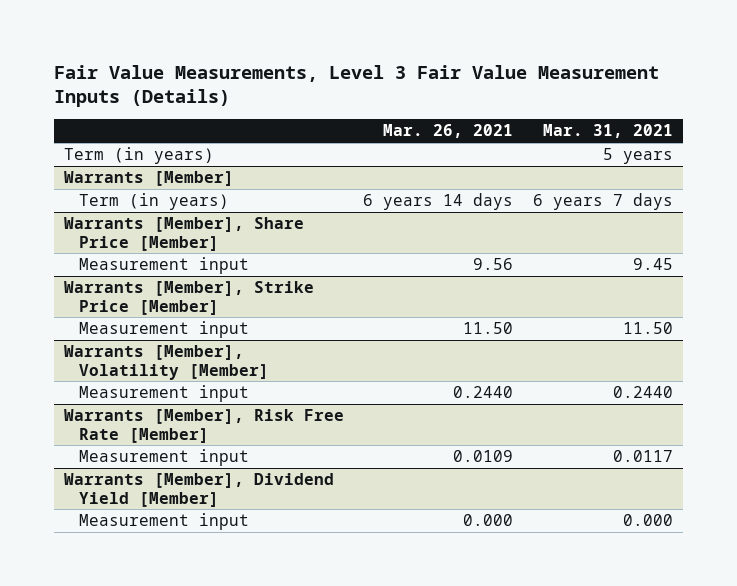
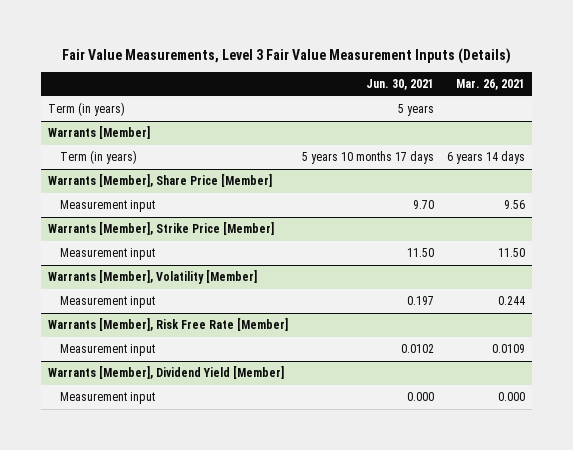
[542,124,673,139] Mar. 31, 2021 -> none
none -> [365,79,434,91] Jun. 30, 2021
[453,386,514,399] 0.2440 -> [498,296,526,306] 0.244

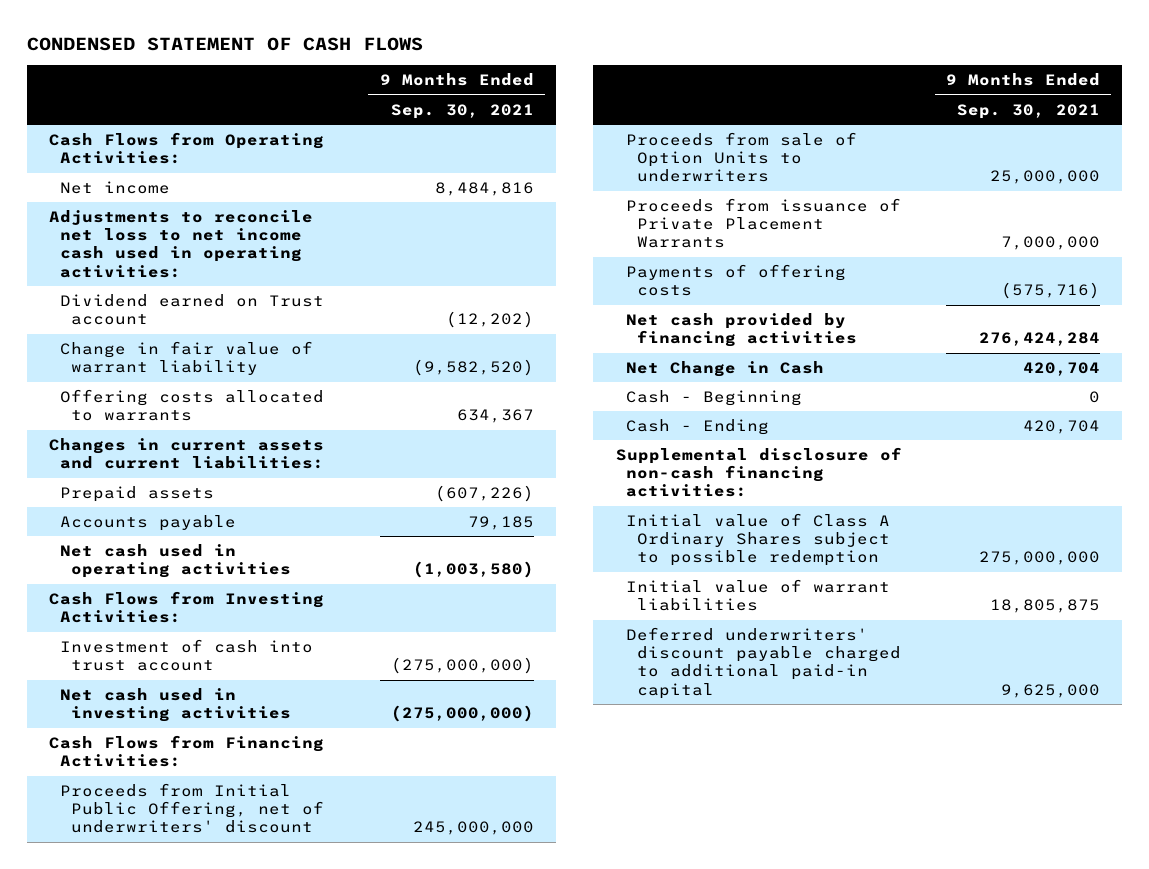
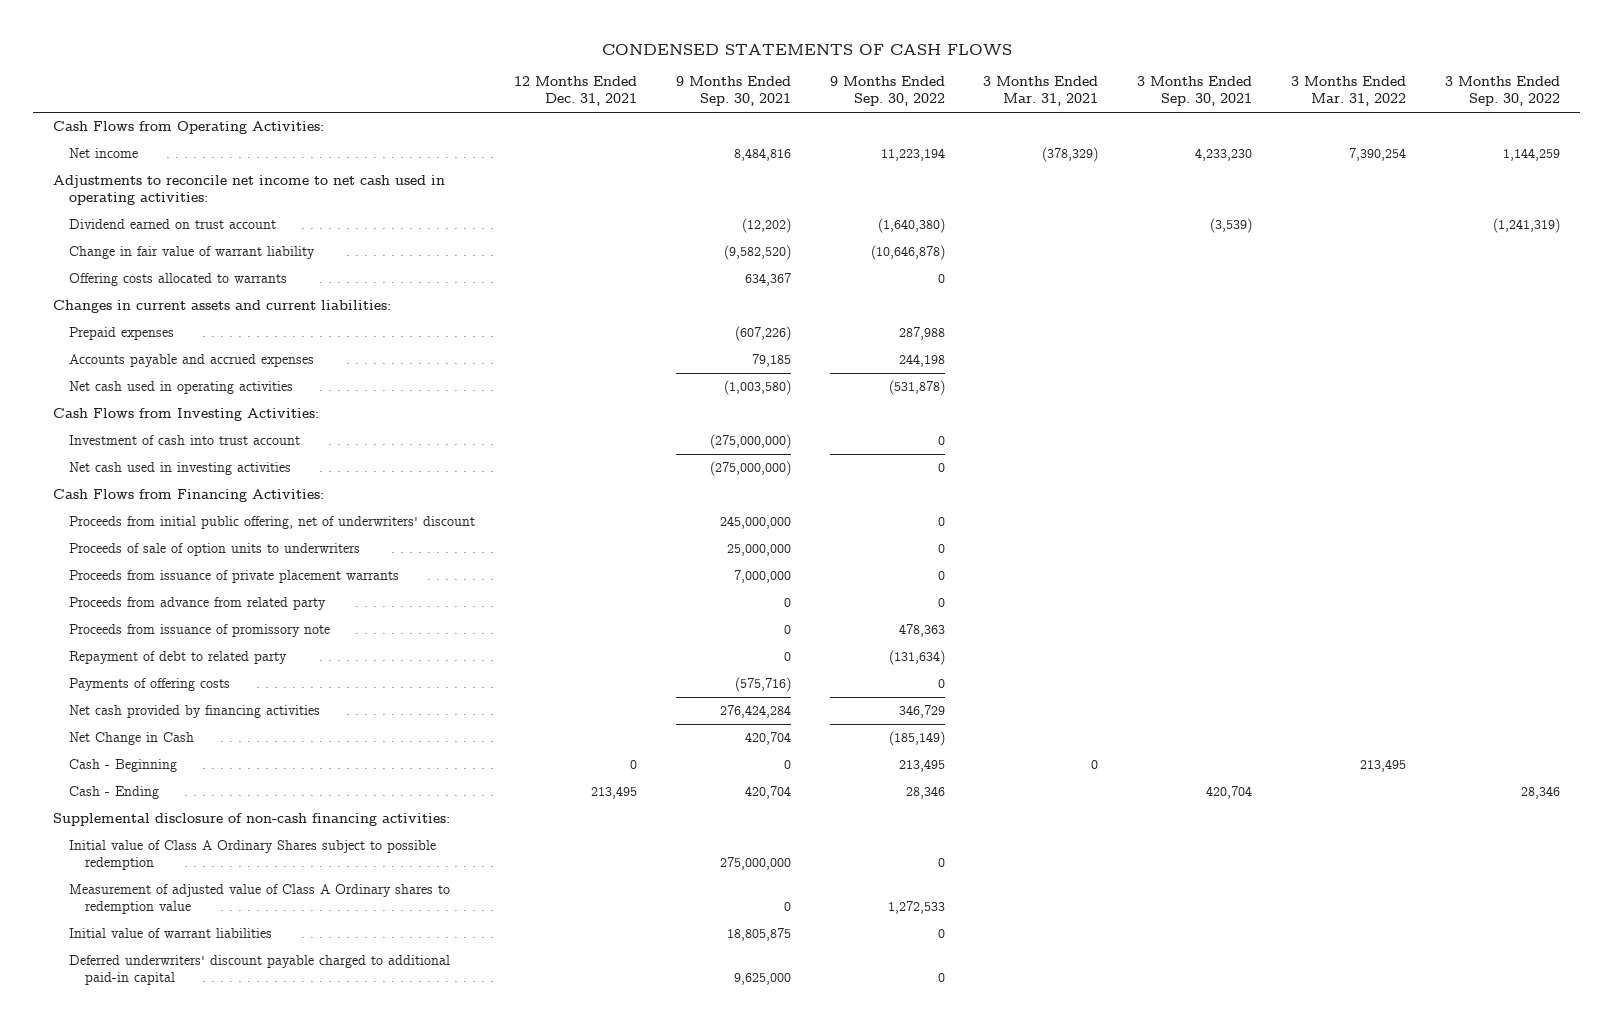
[27,37,424,52] CONDENSED STATEMENT OF CASH FLOWS -> [601,43,1012,55] CONDENSED STATEMENTS OF CASH FLOWS
none -> [513,76,637,107] 12 Months Ended Dec. 31, 2021
none -> [829,76,945,107] 9 Months Ended Sep. 30, 2022
none -> [983,76,1099,107] 3 Months Ended Mar. 31, 2021
none -> [1137,76,1253,107] 3 Months Ended Sep. 30, 2021
none -> [1291,76,1407,107] 3 Months Ended Mar. 31, 2022
none -> [1445,76,1561,107] 3 Months Ended Sep. 30, 2022
[49,209,314,278] Adjustments to reconcile net loss to net income cash used in operating activities: -> [52,175,445,206] Adjustments to reconcile net income to net cash used in operating activities:
[59,293,324,326] Dividend earned on Trust account -> [68,219,276,230] Dividend earned on trust account
[59,485,214,502] Prepaid assets -> [68,327,174,341] Prepaid expenses
[59,514,236,531] Accounts payable -> [68,354,314,368] Accounts payable and accrued expenses
[59,782,324,834] Proceeds from Initial Public Offering, net of underwriters' discount -> [68,516,475,530] Proceeds from initial public offering, net of underwriters' discount
[626,131,858,183] Proceeds from sale of Option Units to underwriters -> [68,543,360,557] Proceeds of sale of option units to underwriters
[626,197,902,249] Proceeds from issuance of Private Placement Warrants -> [68,570,399,584] Proceeds from issuance of private placement warrants
none -> [68,597,326,611] Proceeds from advance from related party
none -> [68,624,330,638] Proceeds from issuance of promissory note
none -> [68,651,287,665] Repayment of debt to related party
none -> [68,884,450,915] Measurement of adjusted value of Class A Ordinary shares to redemption value

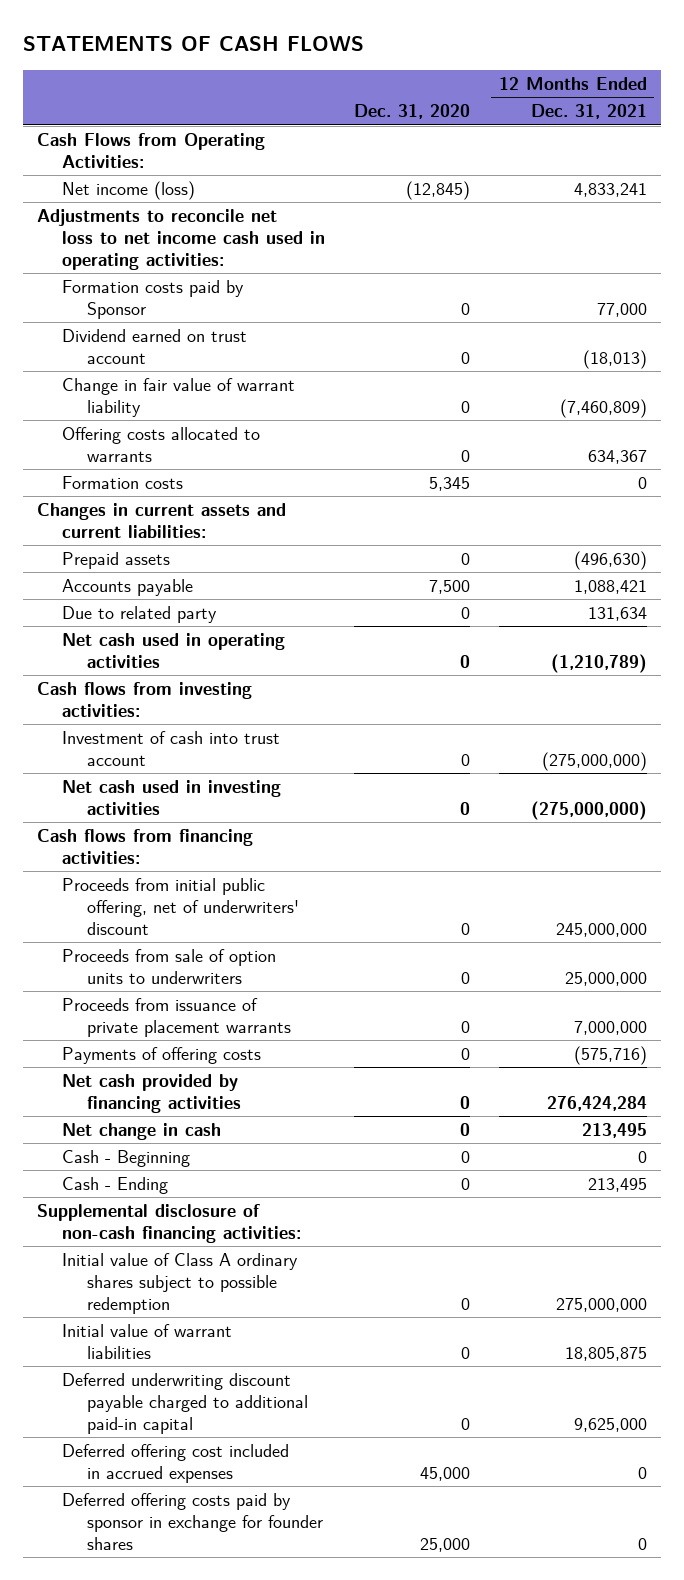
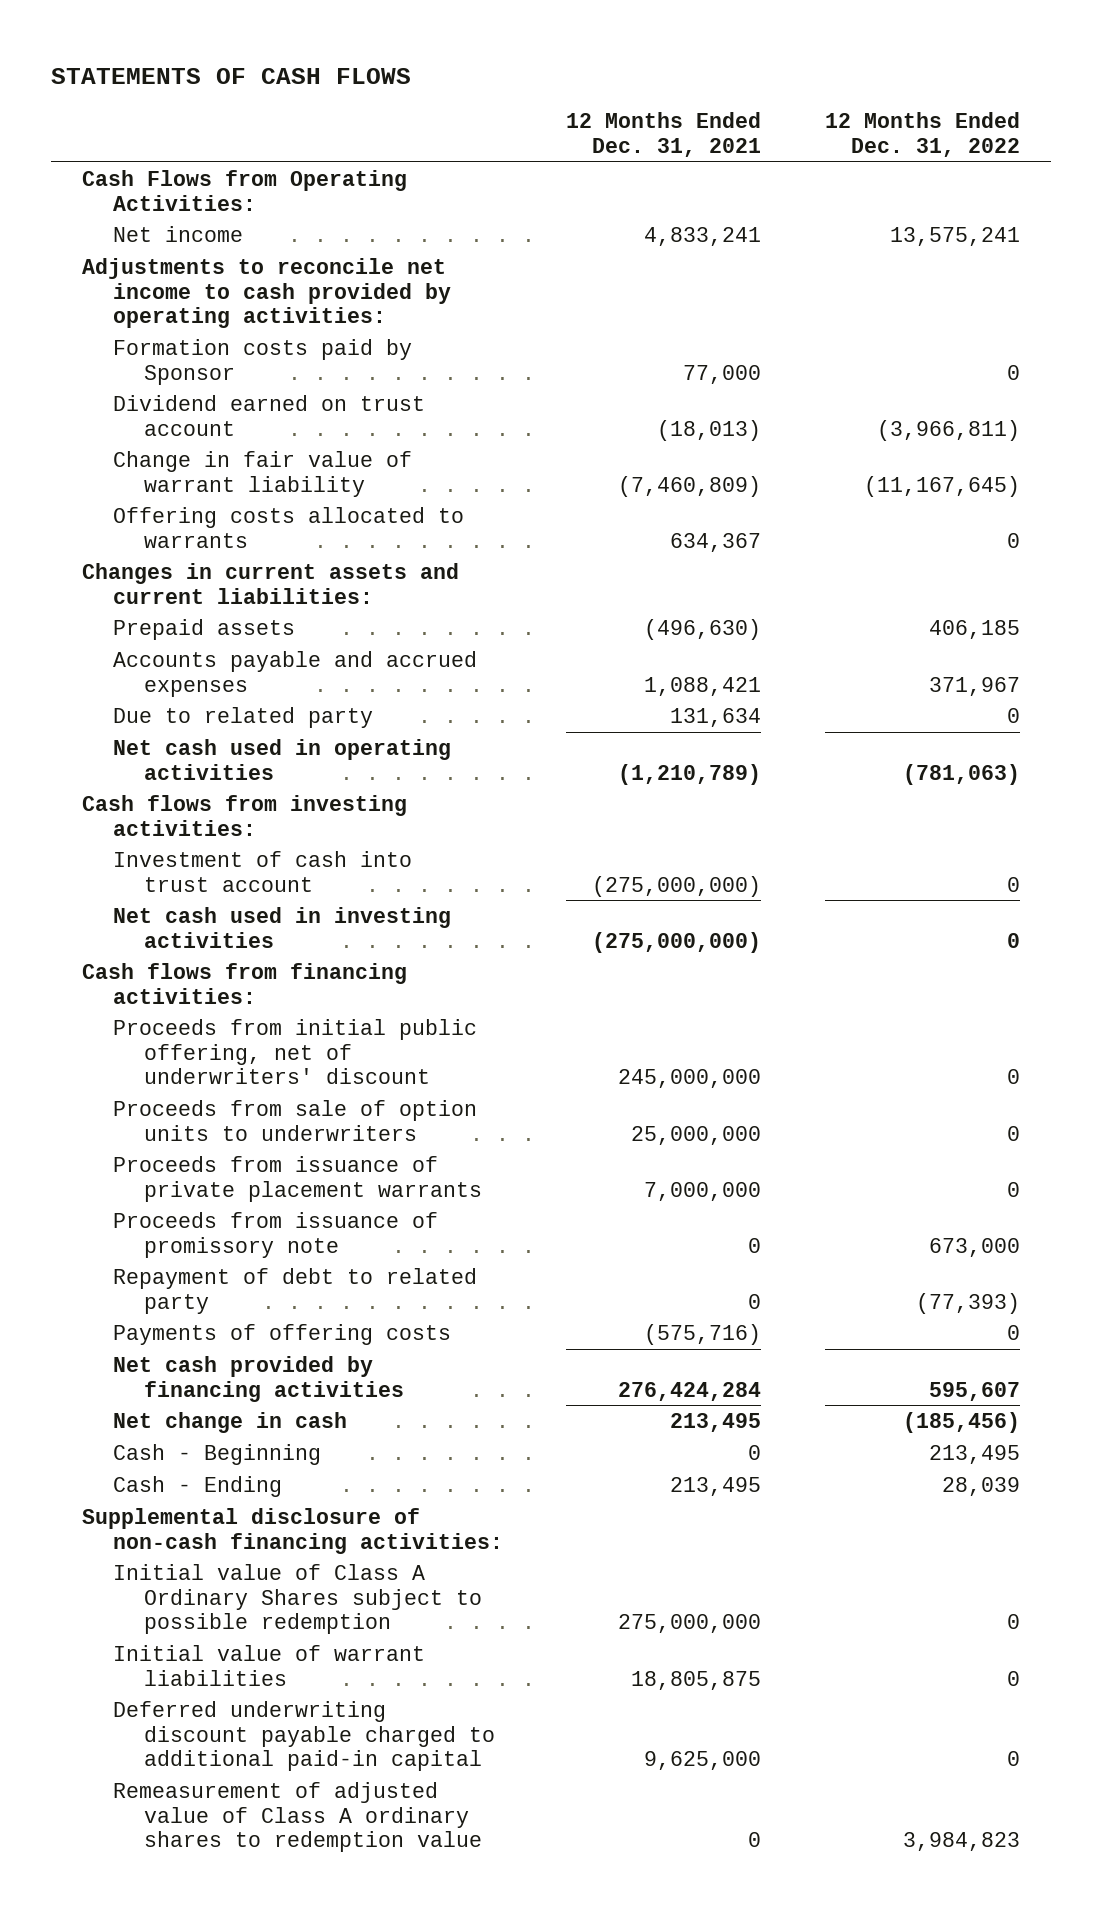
[353,104,470,120] Dec. 31, 2020 -> none
none -> [824,112,1020,157] 12 Months Ended Dec. 31, 2022
[62,181,196,201] Net income (loss) -> [112,225,243,242] Net income
[37,209,326,271] Adjustments to reconcile net loss to net income cash used in operating activities: -> [82,257,451,329] Adjustments to reconcile net income to cash provided by operating activities:
[62,476,184,490] Formation costs -> none
[62,579,194,597] Accounts payable -> [112,650,477,697] Accounts payable and accrued expenses
none -> [112,1211,438,1258] Proceeds from issuance of promissory note
none -> [112,1267,477,1314] Repayment of debt to related party
[62,1253,299,1315] Initial value of Class A ordinary shares subject to possible redemption -> [112,1563,482,1635] Initial value of Class A Ordinary Shares subject to possible redemption
[62,1444,290,1484] Deferred offering cost included in accrued expenses -> none
[62,1493,324,1551] Deferred offering costs paid by sponsor in exchange for founder shares -> none
none -> [112,1781,482,1853] Remeasurement of adjusted value of Class A ordinary shares to redemption value

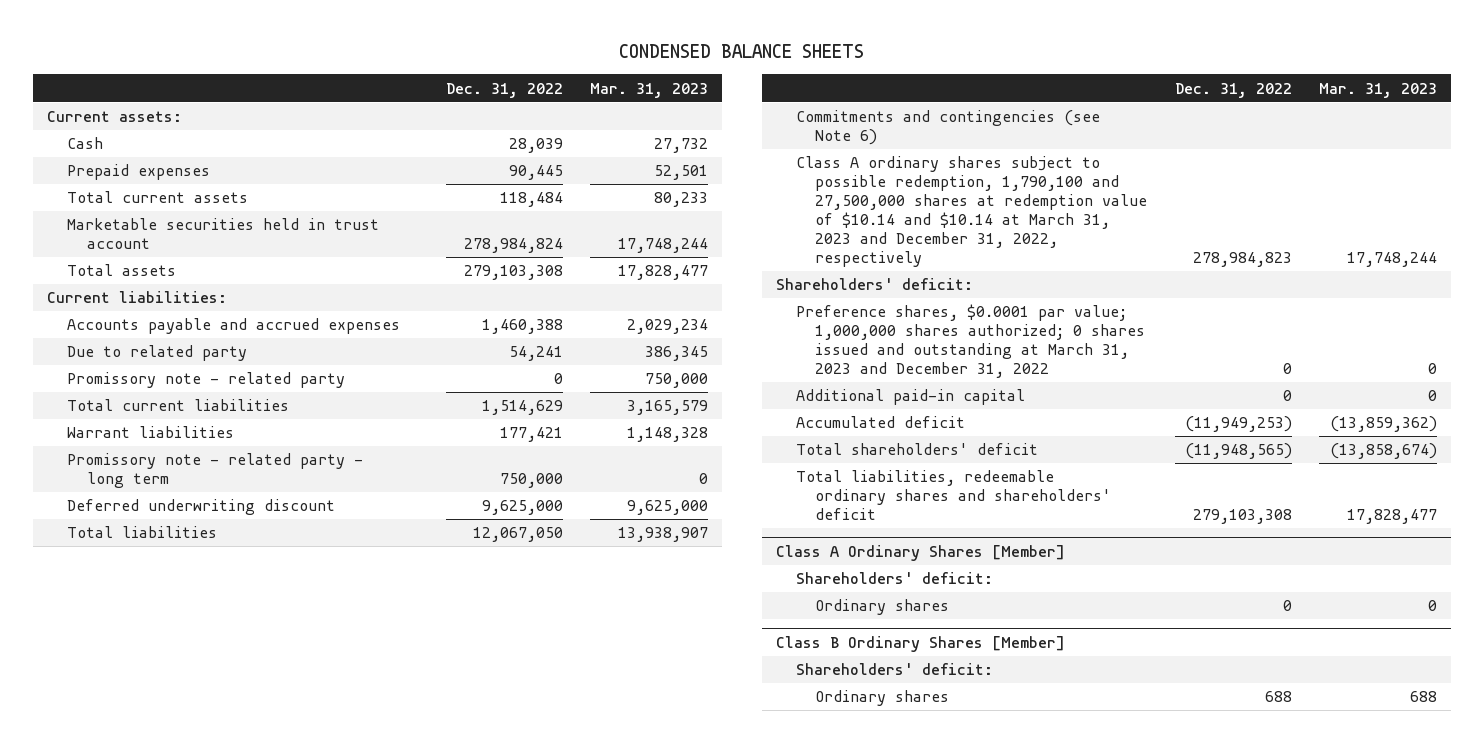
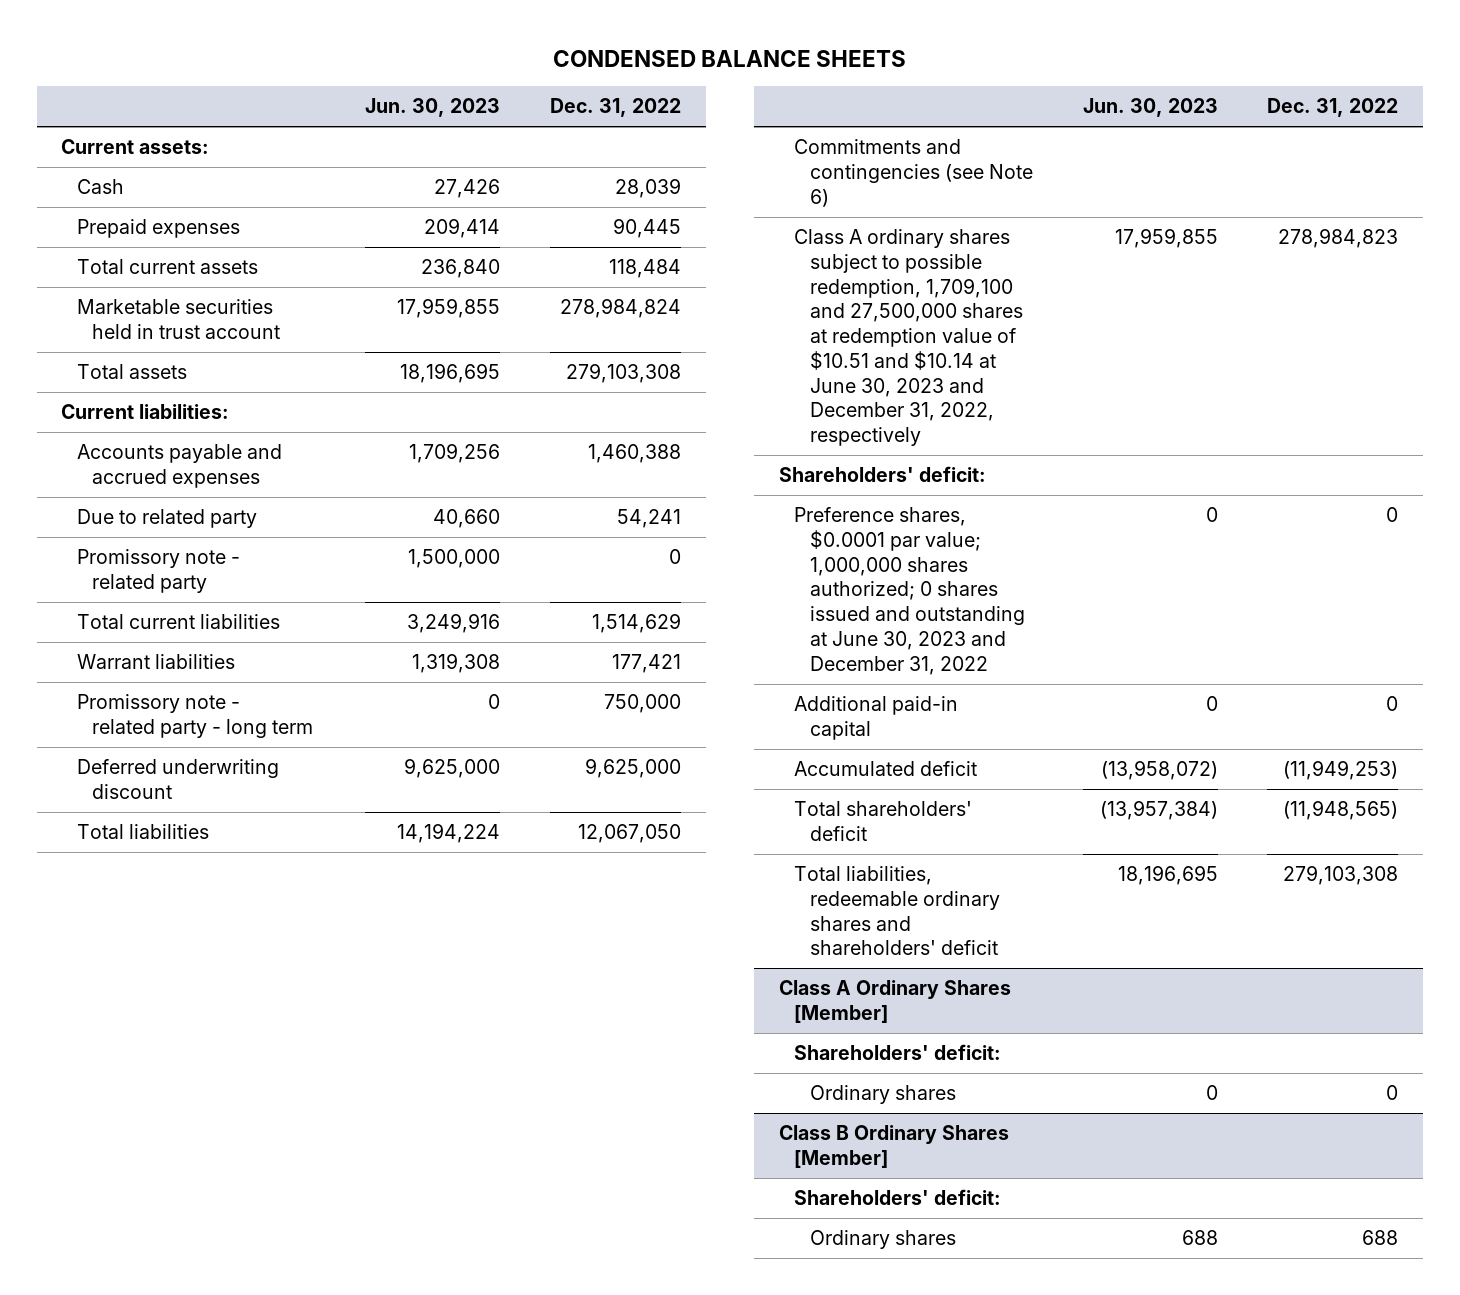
[590,82,709,98] Mar. 31, 2023 -> none
none -> [365,98,501,118] Jun. 30, 2023
[795,156,1148,267] Class A ordinary shares subject to possible redemption, 1,790,100 and 27,500,000 shares at redemption value of $10.14 and $10.14 at March 31, 2023 and December 31, 2022, respectively -> [794,229,1023,447] Class A ordinary shares subject to possible redemption, 1,709,100 and 27,500,000 shares at redemption value of $10.51 and $10.14 at June 30, 2023 and December 31, 2022, respectively
[795,304,1146,378] Preference shares, $0.0001 par value; 1,000,000 shares authorized; 0 shares issued and outstanding at March 31, 2023 and December 31, 2022 -> [794,507,1025,675] Preference shares, $0.0001 par value; 1,000,000 shares authorized; 0 shares issued and outstanding at June 30, 2023 and December 31, 2022

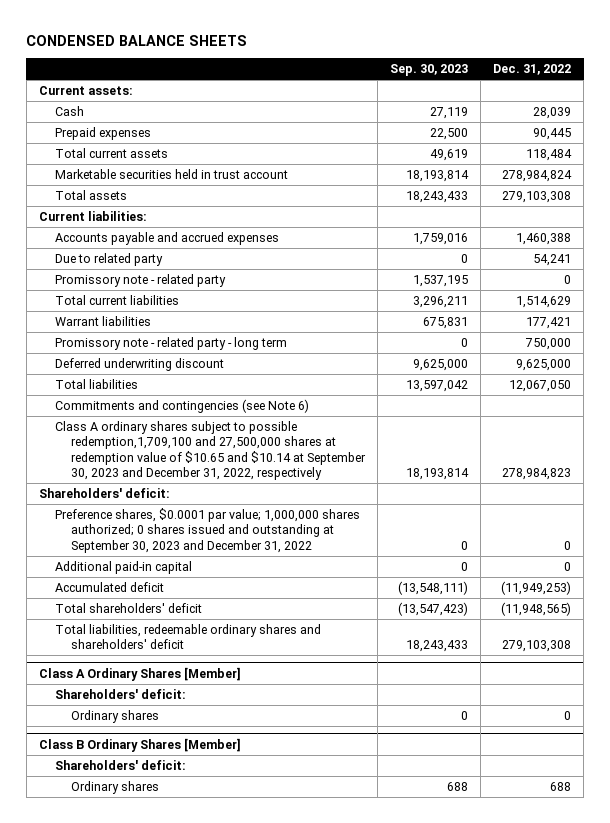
[365,98,501,118] Jun. 30, 2023 -> none
none -> [390,64,469,77] Sep. 30, 2023
[794,229,1023,447] Class A ordinary shares subject to possible redemption, 1,709,100 and 27,500,000 shares at redemption value of $10.51 and $10.14 at June 30, 2023 and December 31, 2022, respectively -> [55,420,367,481] Class A ordinary shares subject to possible redemption,1,709,100 and 27,500,000 shares at redemption value of $10.65 and $10.14 at September 30, 2023 and December 31, 2022, respectively
[794,507,1025,675] Preference shares, $0.0001 par value; 1,000,000 shares authorized; 0 shares issued and outstanding at June 30, 2023 and December 31, 2022 -> [55,507,361,553] Preference shares, $0.0001 par value; 1,000,000 shares authorized; 0 shares issued and outstanding at September 30, 2023 and December 31, 2022

